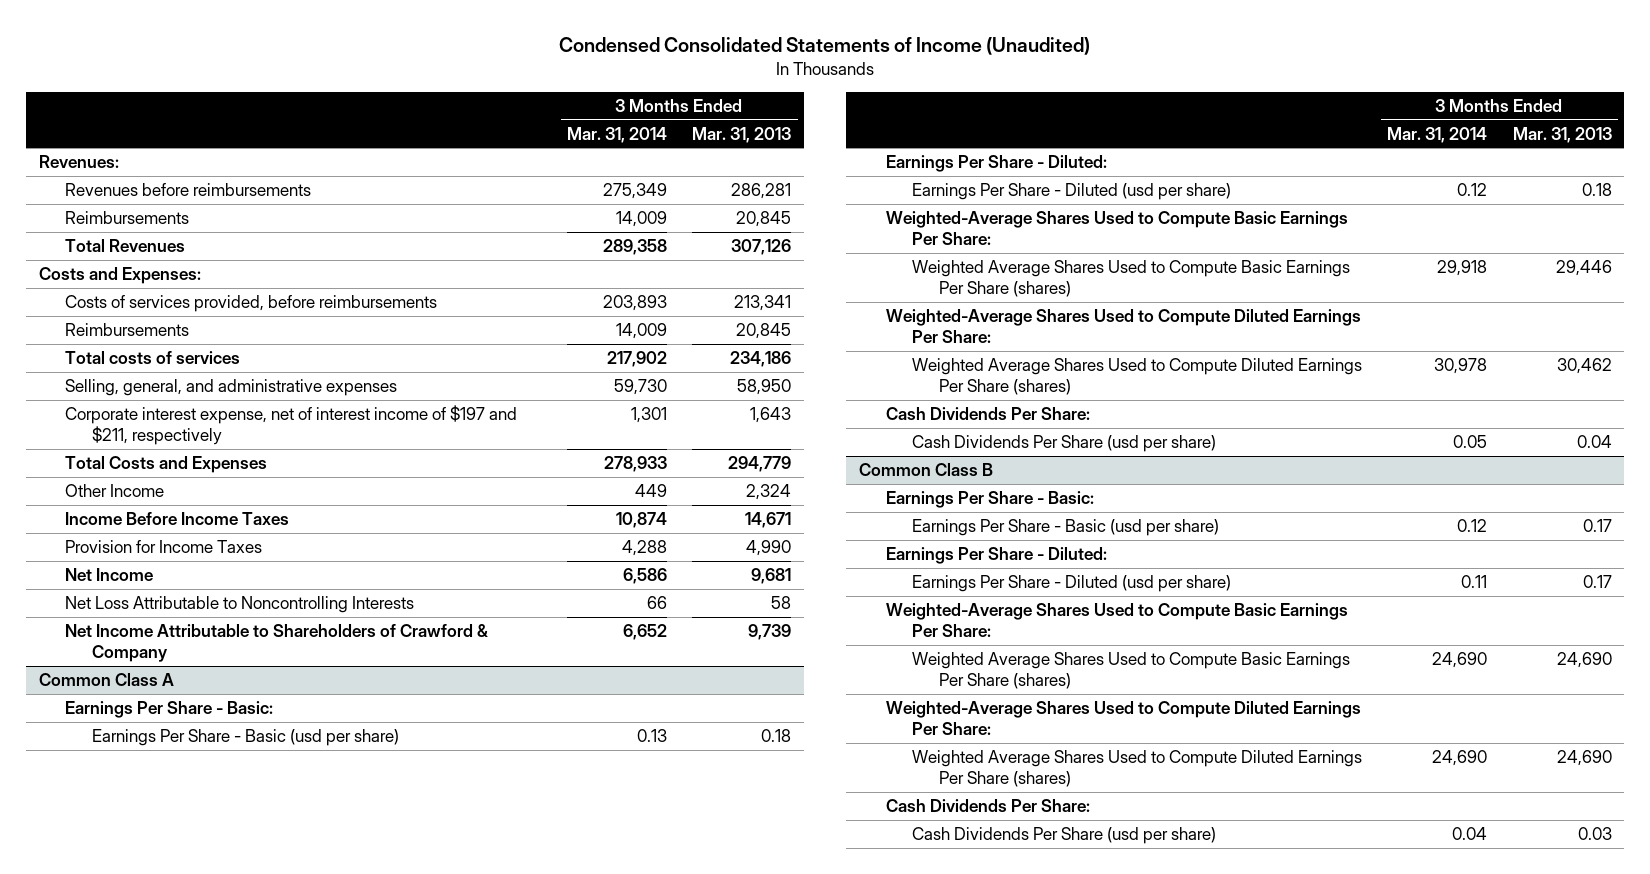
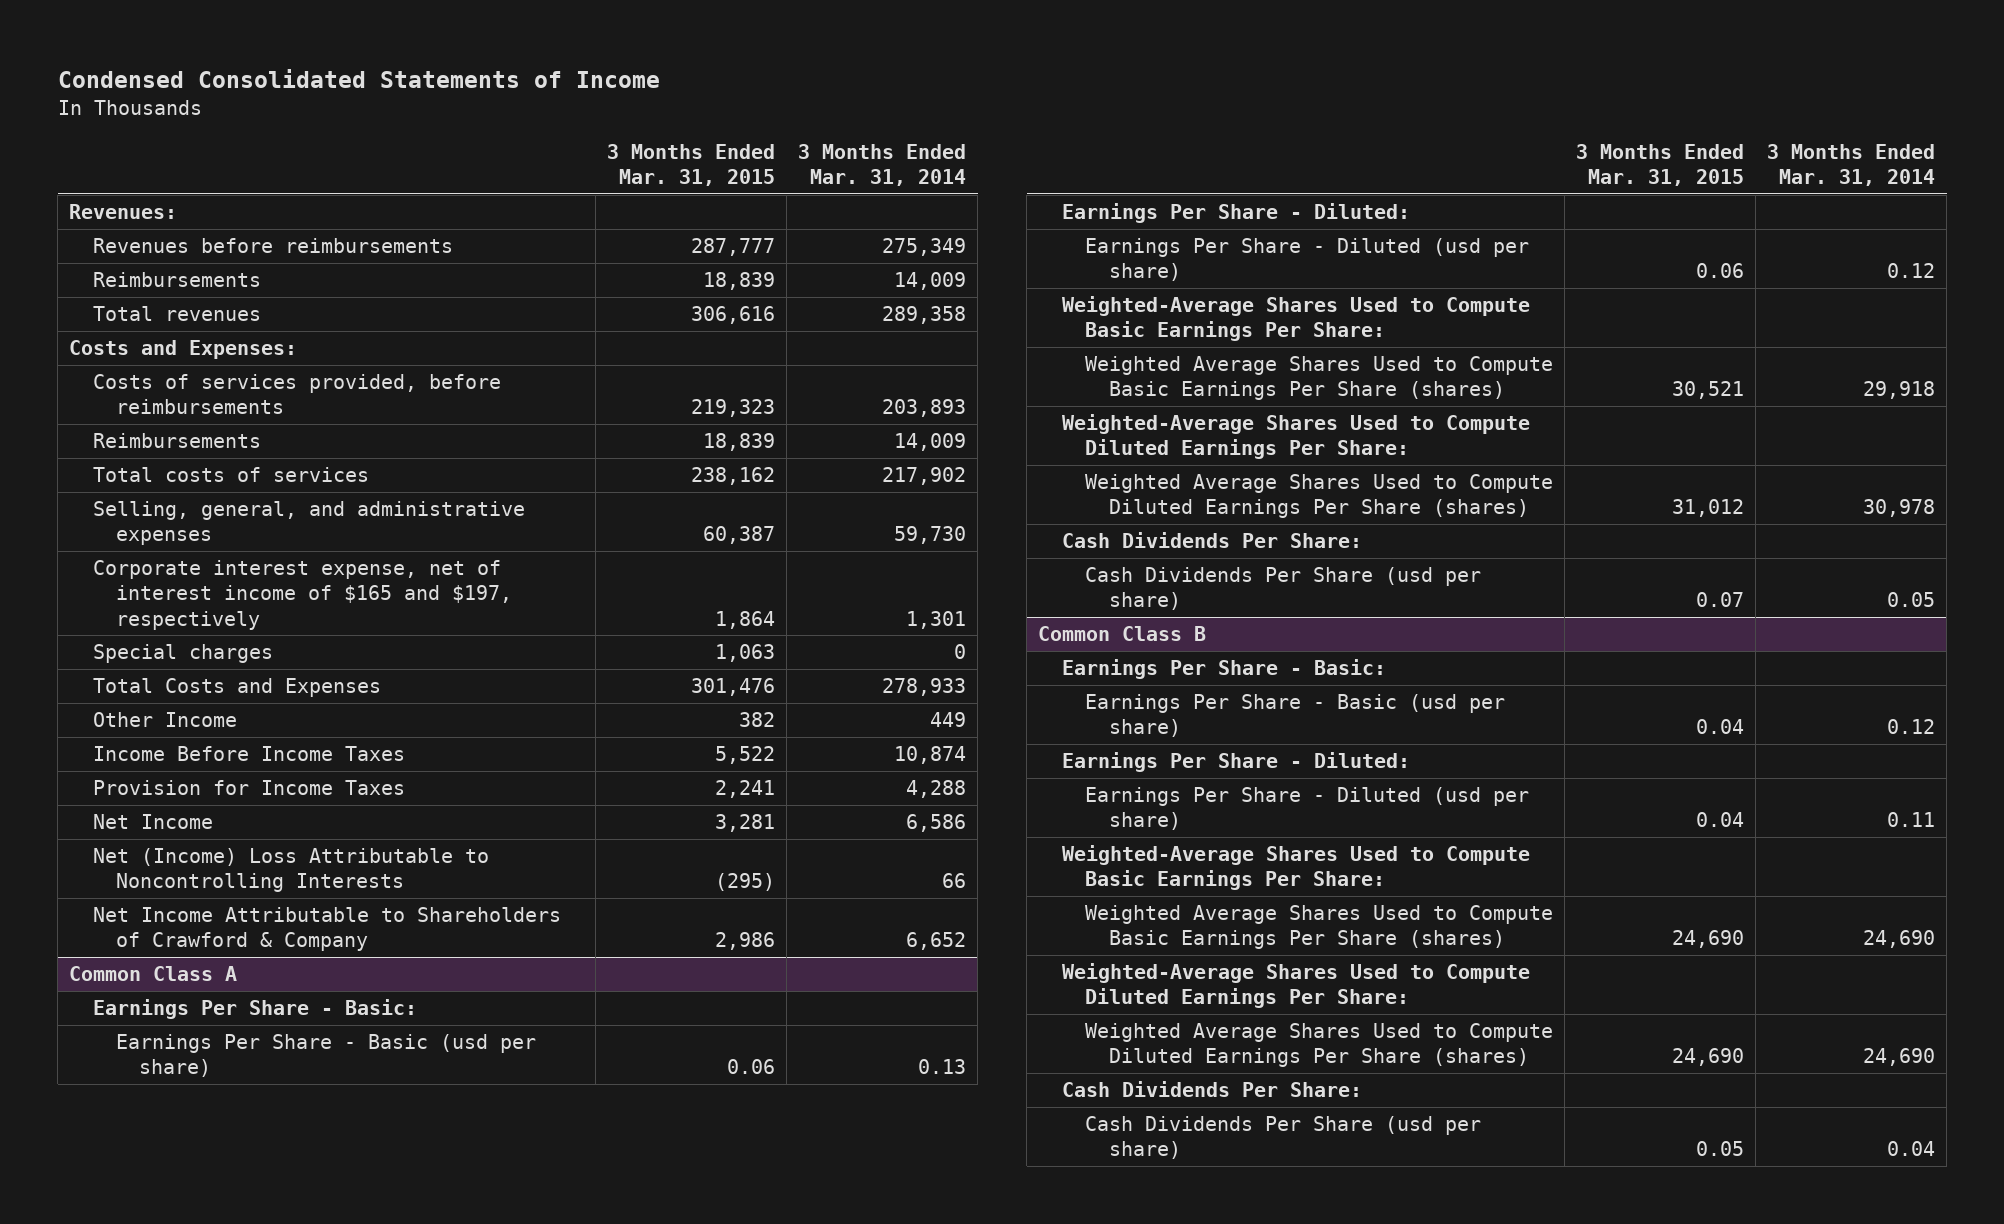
[559,37,1091,56] Condensed Consolidated Statements of Income (Unaudited) -> [57,69,660,89] Condensed Consolidated Statements of Income
[692,126,792,143] Mar. 31, 2013 -> none
none -> [607,143,776,187] 3 Months Ended Mar. 31, 2015
[65,238,186,252] Total Revenues -> [92,306,261,322] Total revenues
[65,404,518,446] Corporate interest expense, net of interest income of $197 and $211, respectively -> [92,560,513,630] Corporate interest expense, net of interest income of $165 and $197, respectively
none -> [92,644,273,664] Special charges
[65,595,415,613] Net Loss Attributable to Noncontrolling Interests -> [92,848,489,893] Net (Income) Loss Attributable to Noncontrolling Interests

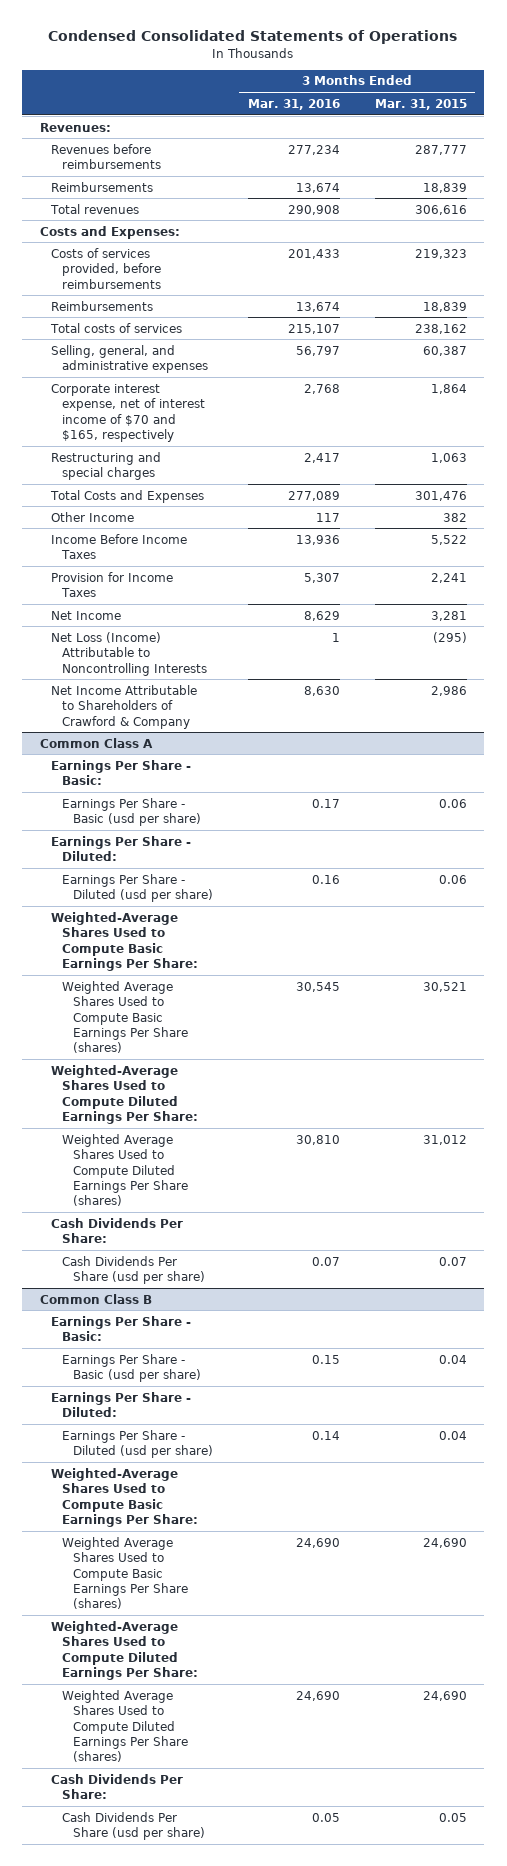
[57,69,660,89] Condensed Consolidated Statements of Income -> [48,30,458,45] Condensed Consolidated Statements of Operations
[798,143,967,187] 3 Months Ended Mar. 31, 2014 -> none
none -> [247,98,340,110] Mar. 31, 2016
[92,560,513,630] Corporate interest expense, net of interest income of $165 and $197, respectively -> [50,383,205,442] Corporate interest expense, net of interest income of $70 and $165, respectively
[92,644,273,664] Special charges -> [50,451,161,481] Restructuring and special charges
[92,848,489,893] Net (Income) Loss Attributable to Noncontrolling Interests -> [50,631,207,676] Net Loss (Income) Attributable to Noncontrolling Interests

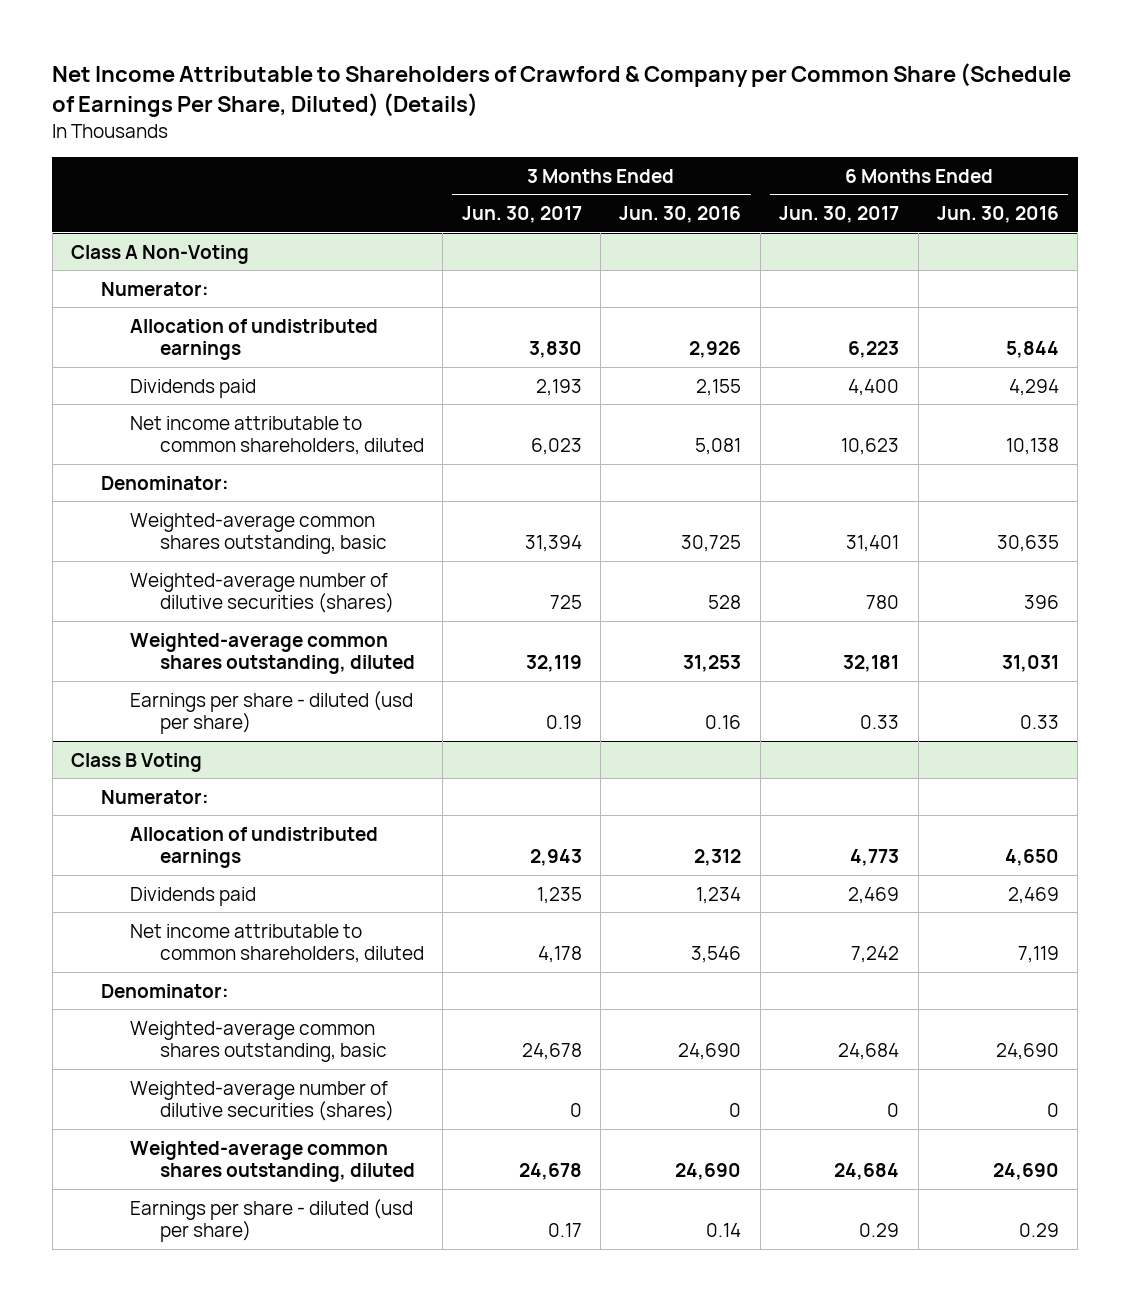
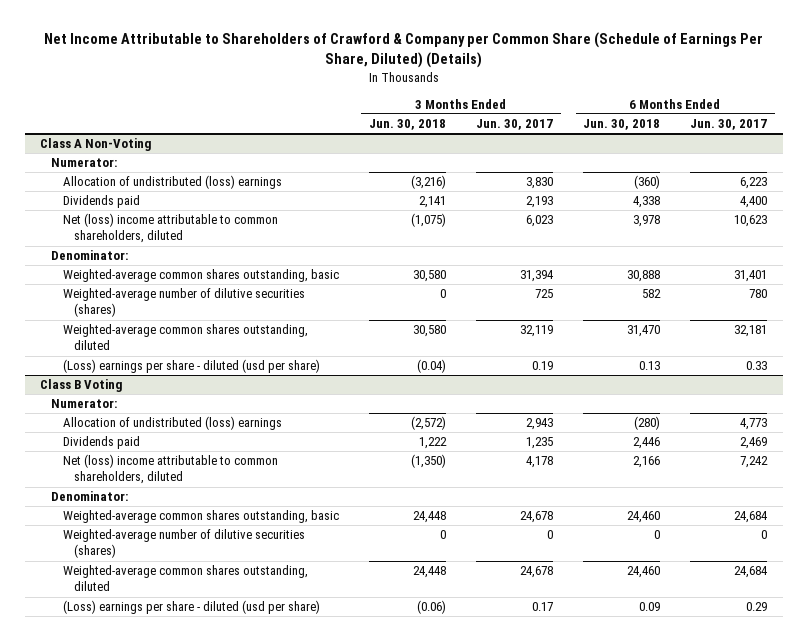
[619,206,742,224] Jun. 30, 2016 -> none
[936,206,1059,224] Jun. 30, 2016 -> none
none -> [368,119,446,131] Jun. 30, 2018
none -> [583,119,661,131] Jun. 30, 2018
[130,318,379,361] Allocation of undistributed earnings -> [62,175,282,190] Allocation of undistributed (loss) earnings
[130,415,424,456] Net income attributable to common shareholders, diluted -> [62,213,278,244] Net (loss) income attributable to common shareholders, diluted
[130,690,414,735] Earnings per share - diluted (usd per share) -> [62,359,320,374] (Loss) earnings per share - diluted (usd per share)
[130,826,379,869] Allocation of undistributed earnings -> [62,416,282,431] Allocation of undistributed (loss) earnings
[130,923,424,964] Net income attributable to common shareholders, diluted -> [62,454,278,485] Net (loss) income attributable to common shareholders, diluted
[130,1198,414,1243] Earnings per share - diluted (usd per share) -> [62,600,320,615] (Loss) earnings per share - diluted (usd per share)

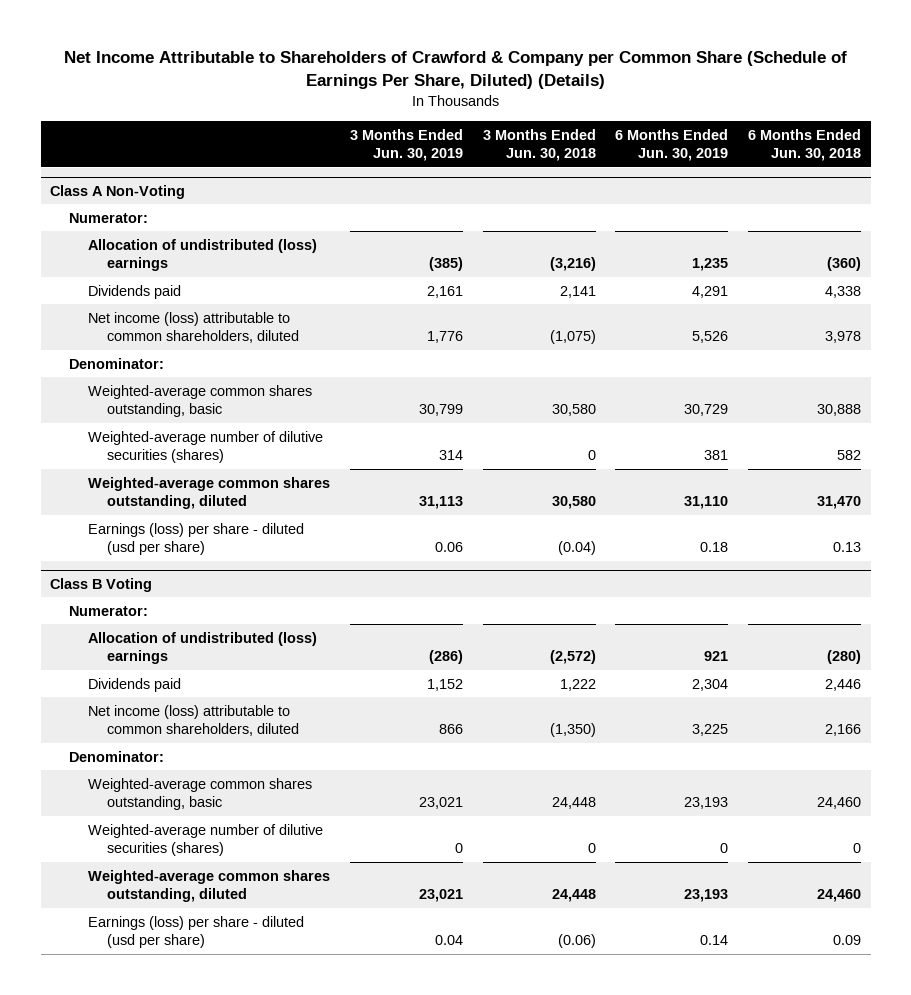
[476,119,554,131] Jun. 30, 2017 -> none
[690,119,768,131] Jun. 30, 2017 -> none
none -> [349,128,463,161] 3 Months Ended Jun. 30, 2019
none -> [615,128,729,161] 6 Months Ended Jun. 30, 2019
[62,213,278,244] Net (loss) income attributable to common shareholders, diluted -> [88,311,300,343] Net income (loss) attributable to common shareholders, diluted
[62,359,320,374] (Loss) earnings per share - diluted (usd per share) -> [88,522,305,555] Earnings (loss) per share - diluted (usd per share)
[62,454,278,485] Net (loss) income attributable to common shareholders, diluted -> [88,704,300,736] Net income (loss) attributable to common shareholders, diluted
[62,600,320,615] (Loss) earnings per share - diluted (usd per share) -> [88,915,305,948] Earnings (loss) per share - diluted (usd per share)

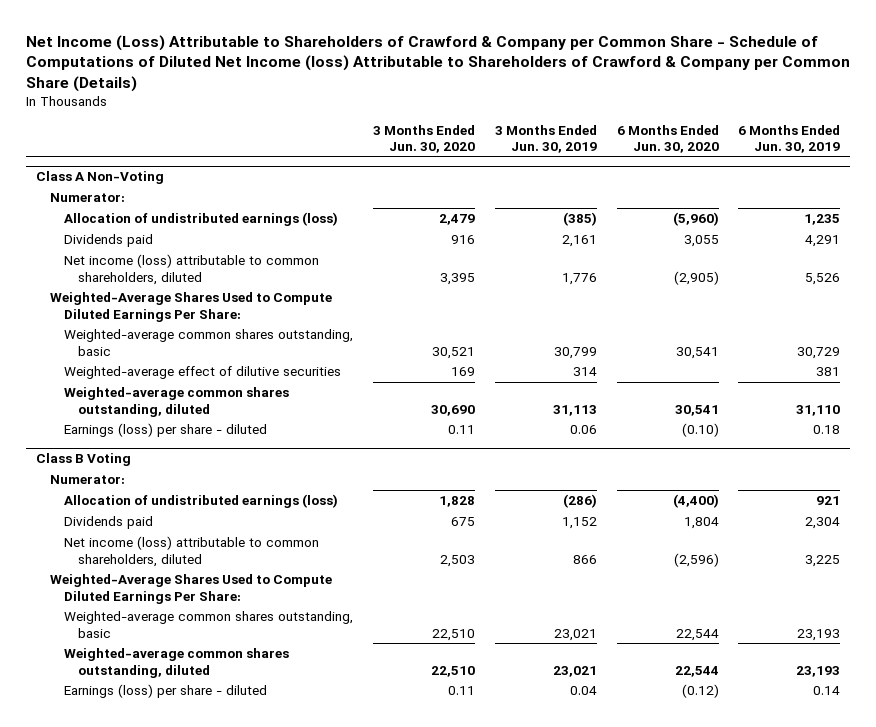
[63,51,847,90] Net Income Attributable to Shareholders of Crawford & Company per Common Share (Schedule of Earnings Per Share, Diluted) (Details) -> [26,34,851,93] Net Income (Loss) Attributable to Shareholders of Crawford & Company per Common Share - Schedule of Computations of Diluted Net Income (loss) Attributable to Shareholders of Crawford & Company per Common Share (Details)
[482,128,596,161] 3 Months Ended Jun. 30, 2018 -> none
[748,128,862,161] 6 Months Ended Jun. 30, 2018 -> none
none -> [372,124,475,154] 3 Months Ended Jun. 30, 2020
none -> [616,124,719,154] 6 Months Ended Jun. 30, 2020
[88,238,318,271] Allocation of undistributed (loss) earnings -> [64,212,339,227] Allocation of undistributed earnings (loss)
[69,357,165,369] Denominator: -> none
none -> [50,292,333,322] Weighted-Average Shares Used to Compute Diluted Earnings Per Share:
[88,430,324,463] Weighted-average number of dilutive securities (shares) -> [64,366,342,380] Weighted-average effect of dilutive securities
[88,522,305,555] Earnings (loss) per share - diluted (usd per share) -> [64,423,268,438] Earnings (loss) per share - diluted
[88,631,318,664] Allocation of undistributed (loss) earnings -> [64,494,339,509] Allocation of undistributed earnings (loss)
[69,750,165,762] Denominator: -> none
none -> [50,574,333,604] Weighted-Average Shares Used to Compute Diluted Earnings Per Share:
[88,823,324,856] Weighted-average number of dilutive securities (shares) -> none
[88,915,305,948] Earnings (loss) per share - diluted (usd per share) -> [64,684,268,699] Earnings (loss) per share - diluted

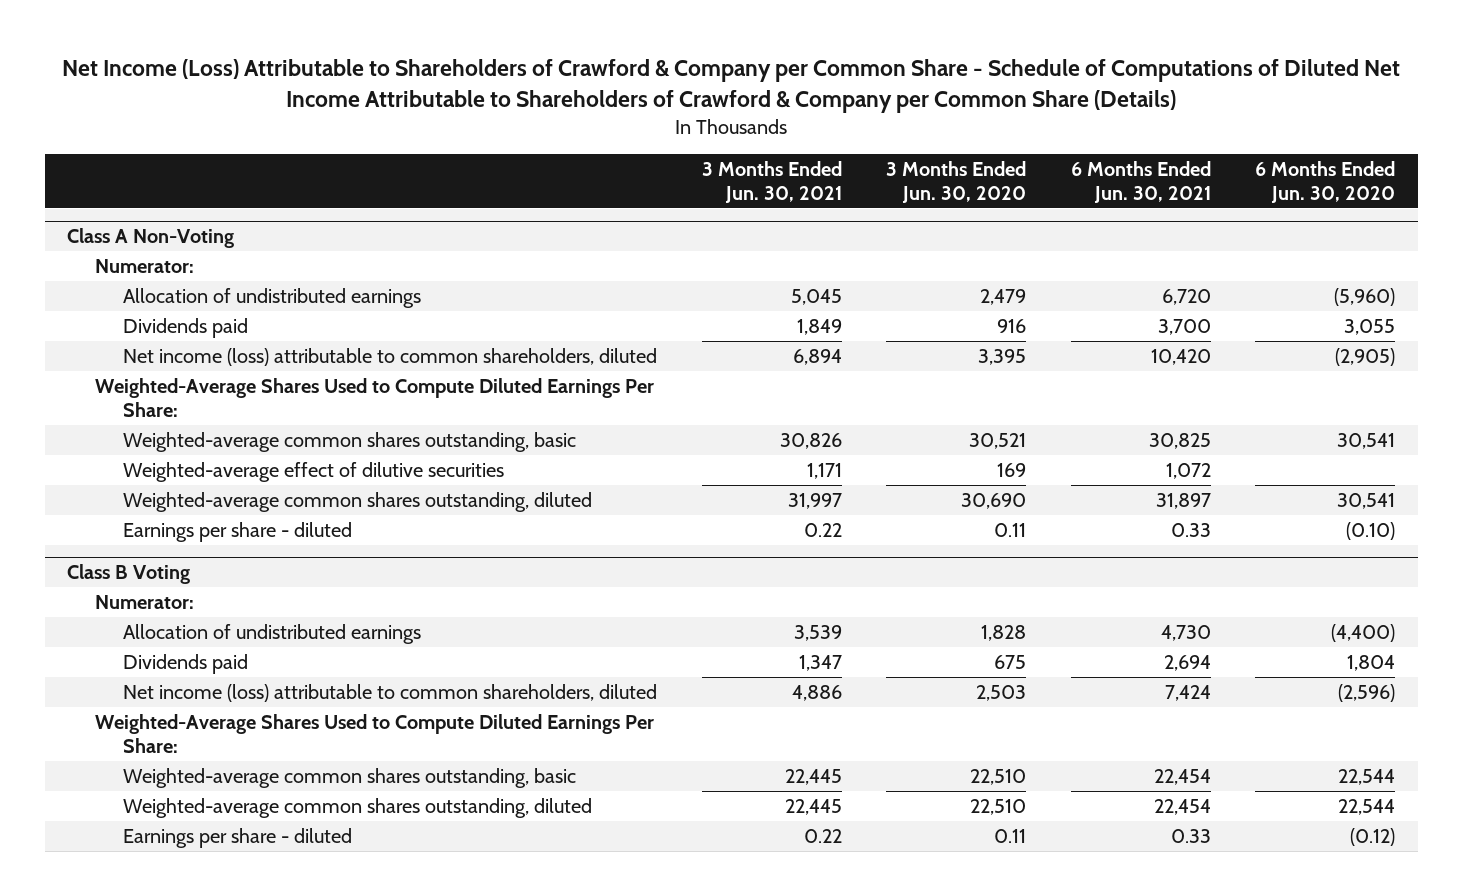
[26,34,851,93] Net Income (Loss) Attributable to Shareholders of Crawford & Company per Common Share - Schedule of Computations of Diluted Net Income (loss) Attributable to Shareholders of Crawford & Company per Common Share (Details) -> [62,58,1401,113] Net Income (Loss) Attributable to Shareholders of Crawford & Company per Common Share - Schedule of Computations of Diluted Net Income Attributable to Shareholders of Crawford & Company per Common Share (Details)
[494,124,597,154] 3 Months Ended Jun. 30, 2019 -> none
[738,124,841,154] 6 Months Ended Jun. 30, 2019 -> none
none -> [701,160,842,203] 3 Months Ended Jun. 30, 2021
none -> [1070,160,1211,203] 6 Months Ended Jun. 30, 2021
[64,212,339,227] Allocation of undistributed earnings (loss) -> [123,287,422,308] Allocation of undistributed earnings
[64,423,268,438] Earnings (loss) per share - diluted -> [123,521,353,542] Earnings per share - diluted
[64,494,339,509] Allocation of undistributed earnings (loss) -> [123,623,422,644] Allocation of undistributed earnings
[64,684,268,699] Earnings (loss) per share - diluted -> [123,827,353,848] Earnings per share - diluted

